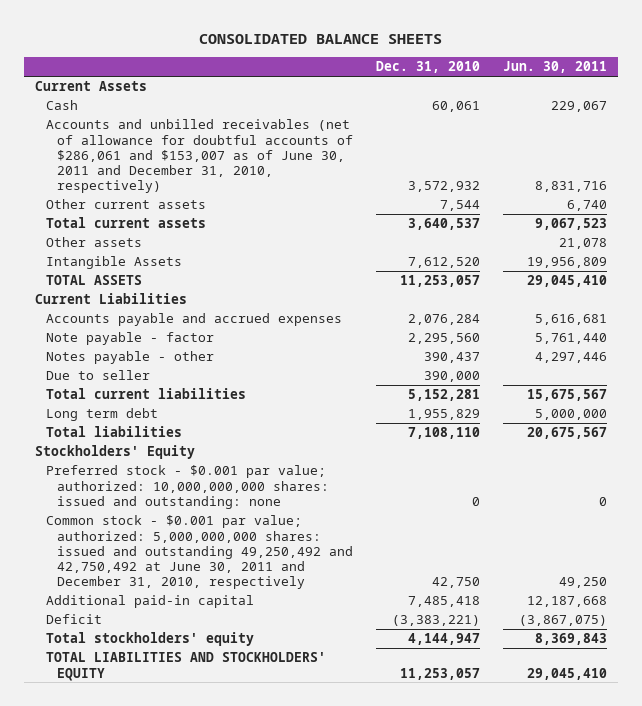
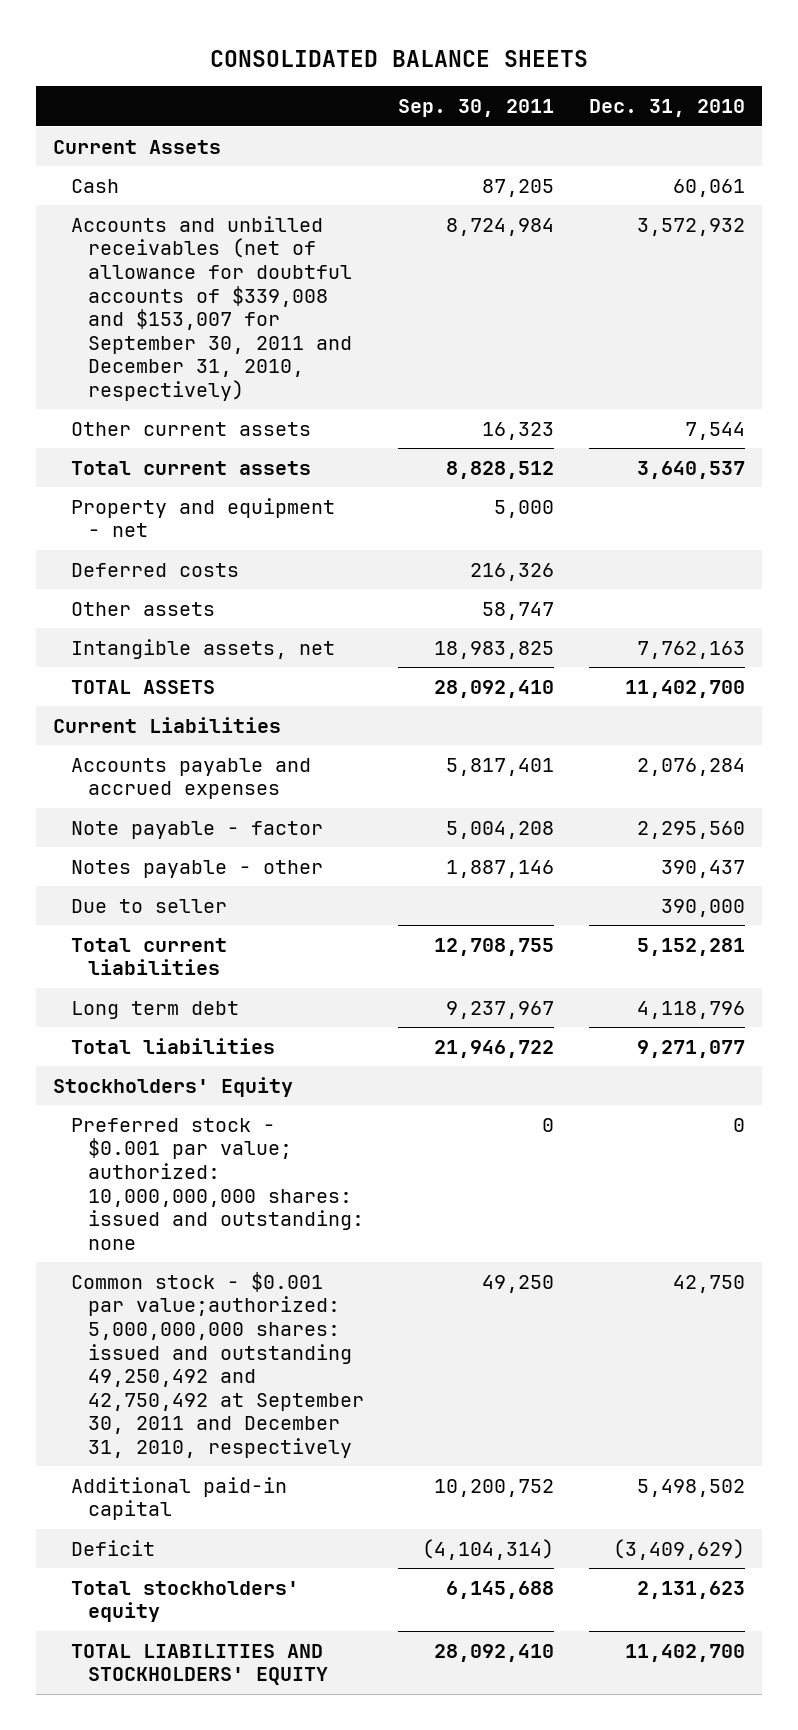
[502,61,607,74] Jun. 30, 2011 -> none
none -> [398,99,555,118] Sep. 30, 2011
[46,119,354,193] Accounts and unbilled receivables (net of allowance for doubtful accounts of $286,061 and $153,007 as of June 30, 2011 and December 31, 2010, respectively) -> [70,215,353,401] Accounts and unbilled receivables (net of allowance for doubtful accounts of $339,008 and $153,007 for September 30, 2011 and December 31, 2010, respectively)
none -> [70,497,335,538] Property and equipment - net
none -> [70,562,239,577] Deferred costs
[46,256,183,270] Intangible Assets -> [70,638,335,659] Intangible assets, net
[408,257,481,269] 7,612,520 -> [636,640,745,659] 7,762,163
[400,275,481,288] 11,253,057 -> [624,679,745,698] 11,402,700
[408,409,481,421] 1,955,829 -> [636,1000,745,1019] 4,118,796
[408,427,481,440] 7,108,110 -> [636,1039,745,1058] 9,271,077
[46,515,354,589] Common stock - $0.001 par value; authorized: 5,000,000,000 shares: issued and outstanding 49,250,492 and 42,750,492 at June 30, 2011 and December 31, 2010, respectively -> [70,1271,365,1458] Common stock - $0.001 par value;authorized: 5,000,000,000 shares: issued and outstanding 49,250,492 and 42,750,492 at September 30, 2011 and December 31, 2010, respectively
[408,596,481,608] 7,485,418 -> [636,1478,745,1497] 5,498,502
[392,615,481,627] (3,383,221) -> [612,1538,745,1560] (3,409,629)
[408,633,481,646] 4,144,947 -> [636,1580,745,1599] 2,131,623
[400,667,481,680] 11,253,057 -> [624,1643,745,1662] 11,402,700

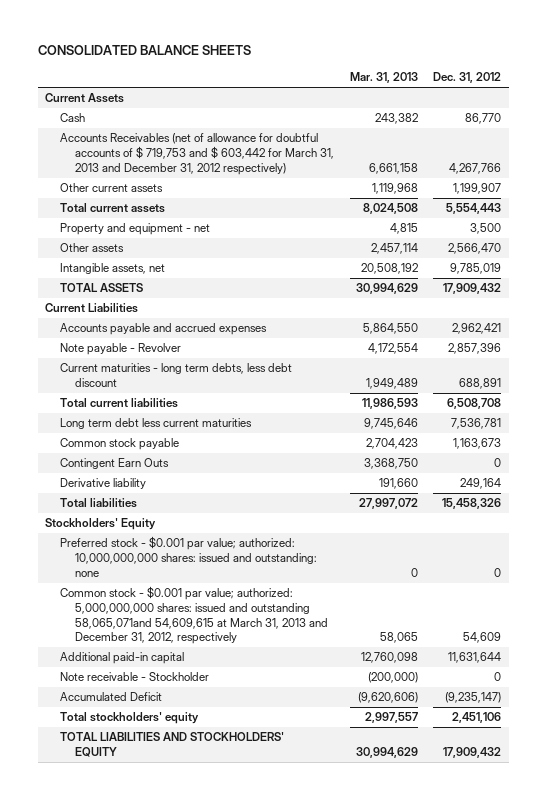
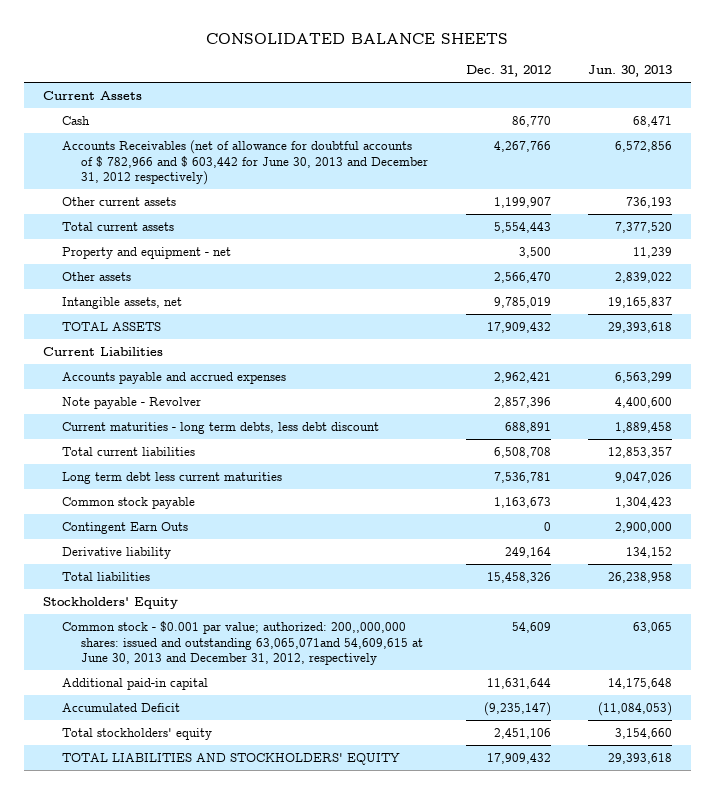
[349,72,418,84] Mar. 31, 2013 -> none
none -> [588,65,673,78] Jun. 30, 2013
[60,133,335,175] Accounts Receivables (net of allowance for doubtful accounts of $ 719,753 and $ 603,442 for March 31, 2013 and December 31, 2012 respectively) -> [61,139,429,186] Accounts Receivables (net of allowance for doubtful accounts of $ 782,966 and $ 603,442 for June 30, 2013 and December 31, 2012 respectively)
[60,536,318,577] Preferred stock - $0.001 par value; authorized: 10,000,000,000 shares: issued and outstanding: none -> none
[60,586,329,645] Common stock - $0.001 par value; authorized: 5,000,000,000 shares: issued and outstanding 58,065,071and 54,609,615 at March 31, 2013 and December 31, 2012, respectively -> [61,620,424,666] Common stock - $0.001 par value; authorized: 200,,000,000 shares: issued and outstanding 63,065,071and 54,609,615 at June 30, 2013 and December 31, 2012, respectively
[60,672,210,682] Note receivable - Stockholder -> none

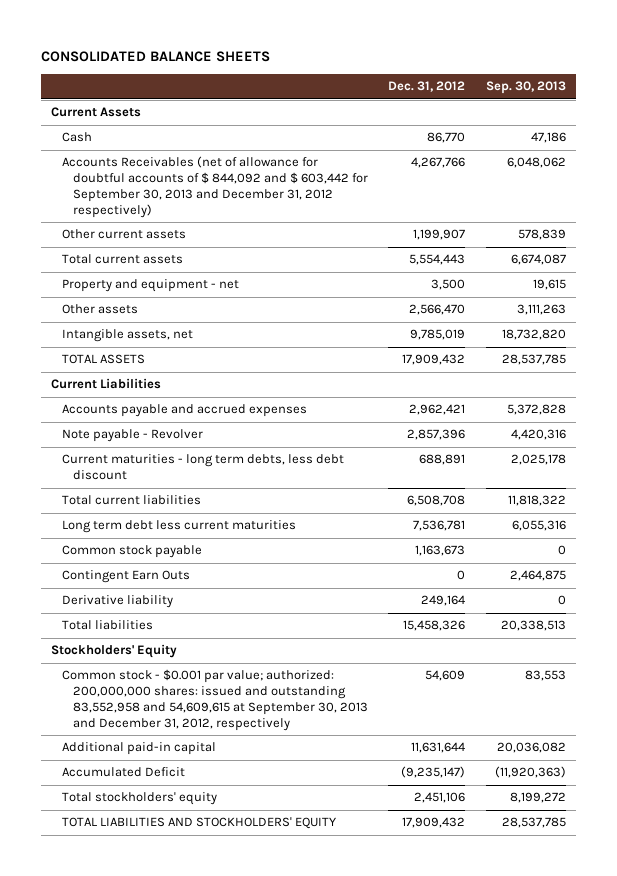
[588,65,673,78] Jun. 30, 2013 -> none
none -> [485,81,566,95] Sep. 30, 2013
[61,139,429,186] Accounts Receivables (net of allowance for doubtful accounts of $ 782,966 and $ 603,442 for June 30, 2013 and December 31, 2012 respectively) -> [62,156,368,218] Accounts Receivables (net of allowance for doubtful accounts of $ 844,092 and $ 603,442 for September 30, 2013 and December 31, 2012 respectively)
[61,620,424,666] Common stock - $0.001 par value; authorized: 200,,000,000 shares: issued and outstanding 63,065,071and 54,609,615 at June 30, 2013 and December 31, 2012, respectively -> [62,669,368,731] Common stock - $0.001 par value; authorized: 200,000,000 shares: issued and outstanding 83,552,958 and 54,609,615 at September 30, 2013 and December 31, 2012, respectively

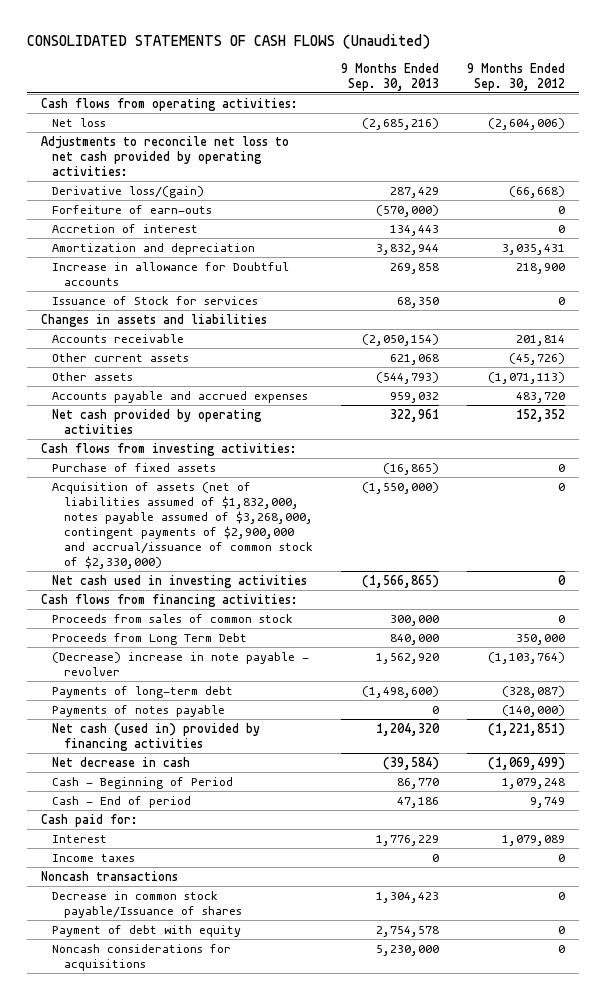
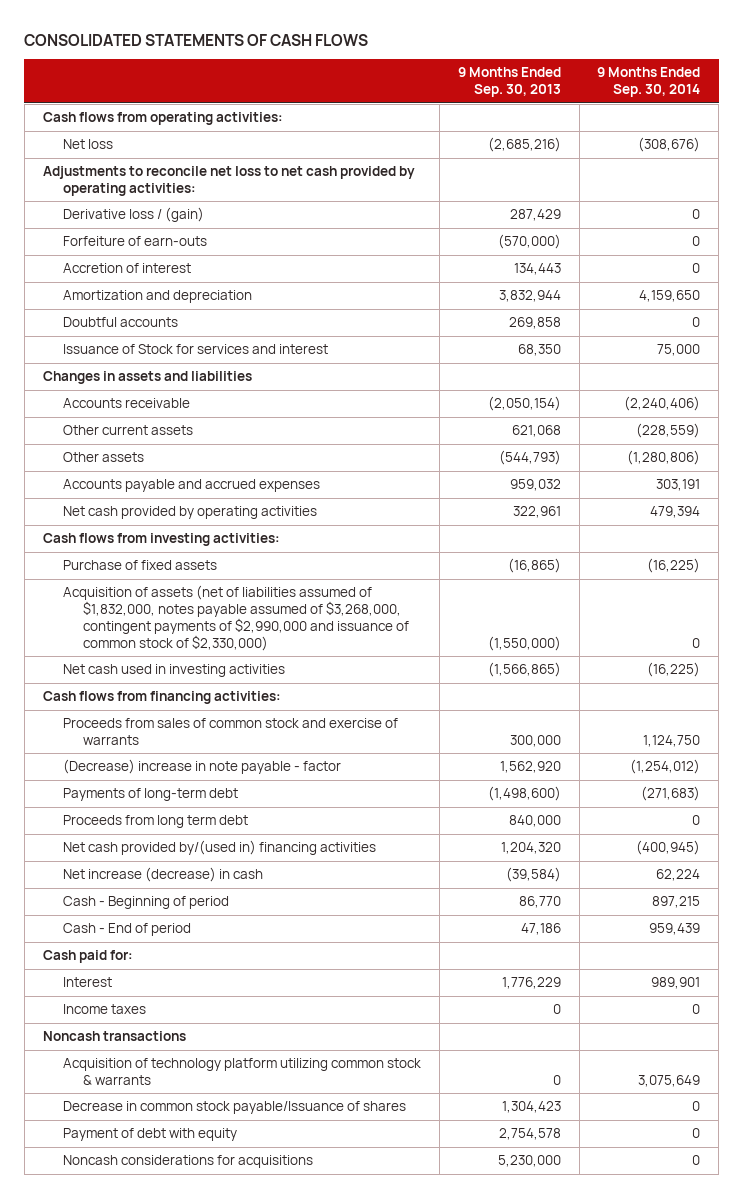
[26,34,430,50] CONSOLIDATED STATEMENTS OF CASH FLOWS (Unaudited) -> [24,33,369,46] CONSOLIDATED STATEMENTS OF CASH FLOWS
[466,62,565,91] 9 Months Ended Sep. 30, 2012 -> none
none -> [597,67,701,98] 9 Months Ended Sep. 30, 2014
[52,185,205,198] Derivative loss/(gain) -> [63,207,205,223] Derivative loss / (gain)
[52,261,290,286] Increase in allowance for Doubtful accounts -> [63,317,179,328] Doubtful accounts
[52,295,259,305] Issuance of Stock for services -> [63,344,329,355] Issuance of Stock for services and interest
[52,481,313,570] Acquisition of assets (net of liabilities assumed of $1,832,000, notes payable assumed of $3,268,000, contingent payments of $2,900,000 and accrual/issuance of common stock of $2,330,000) -> [63,585,410,651] Acquisition of assets (net of liabilities assumed of $1,832,000, notes payable assumed of $3,268,000, contingent payments of $2,990,000 and issuance of common stock of $2,330,000)
[52,632,248,645] Proceeds from Long Term Debt -> none
[52,613,294,623] Proceeds from sales of common stock -> [63,718,399,746] Proceeds from sales of common stock and exercise of warrants
[52,651,310,676] (Decrease) increase in note payable - revolver -> [63,759,342,775] (Decrease) increase in note payable - factor
[52,704,226,717] Payments of notes payable -> none
none -> [63,815,249,829] Proceeds from long term debt
[52,722,261,751] Net cash (used in) provided by financing activities -> [63,840,377,856] Net cash provided by/(used in) financing activities
[52,756,191,767] Net decrease in cash -> [63,867,264,883] Net increase (decrease) in cash
[52,776,234,789] Cash - Beginning of Period -> [63,896,230,910] Cash - Beginning of period
none -> [63,1058,422,1086] Acquisition of technology platform utilizing common stock & warrants

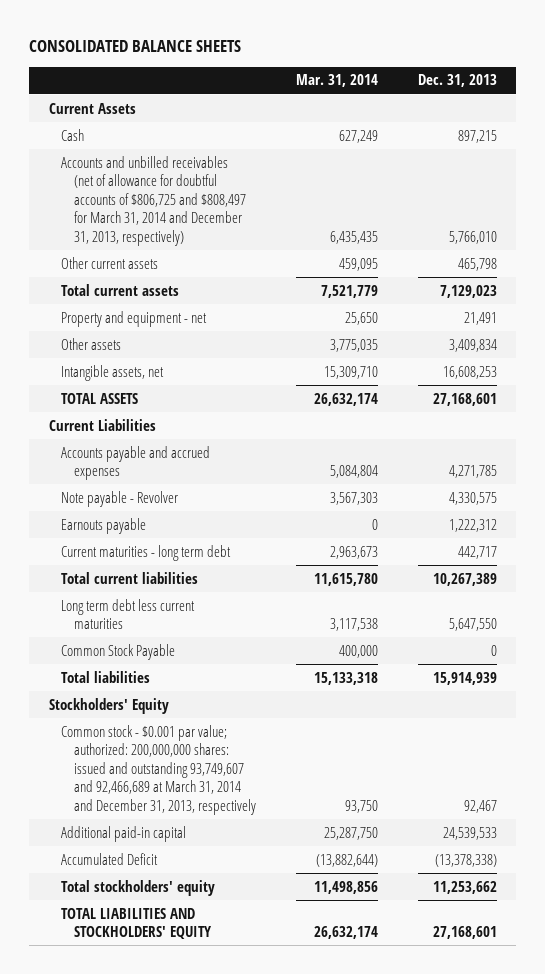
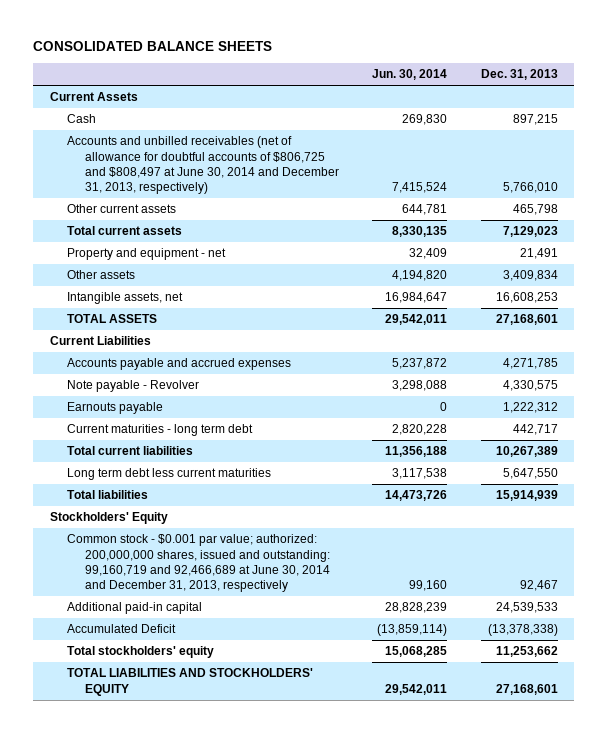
[296,74,379,88] Mar. 31, 2014 -> none
none -> [372,69,448,81] Jun. 30, 2014
[61,155,247,246] Accounts and unbilled receivables (net of allowance for doubtful accounts of $806,725 and $808,497 for March 31, 2014 and December 31, 2013, respectively) -> [67,136,339,195] Accounts and unbilled receivables (net of allowance for doubtful accounts of $806,725 and $808,497 at June 30, 2014 and December 31, 2013, respectively)
[61,643,176,660] Common Stock Payable -> none
[61,724,257,815] Common stock - $0.001 par value; authorized: 200,000,000 shares: issued and outstanding 93,749,607 and 92,466,689 at March 31, 2014 and December 31, 2013, respectively -> [67,534,330,593] Common stock - $0.001 par value; authorized: 200,000,000 shares, issued and outstanding: 99,160,719 and 92,466,689 at June 30, 2014 and December 31, 2013, respectively

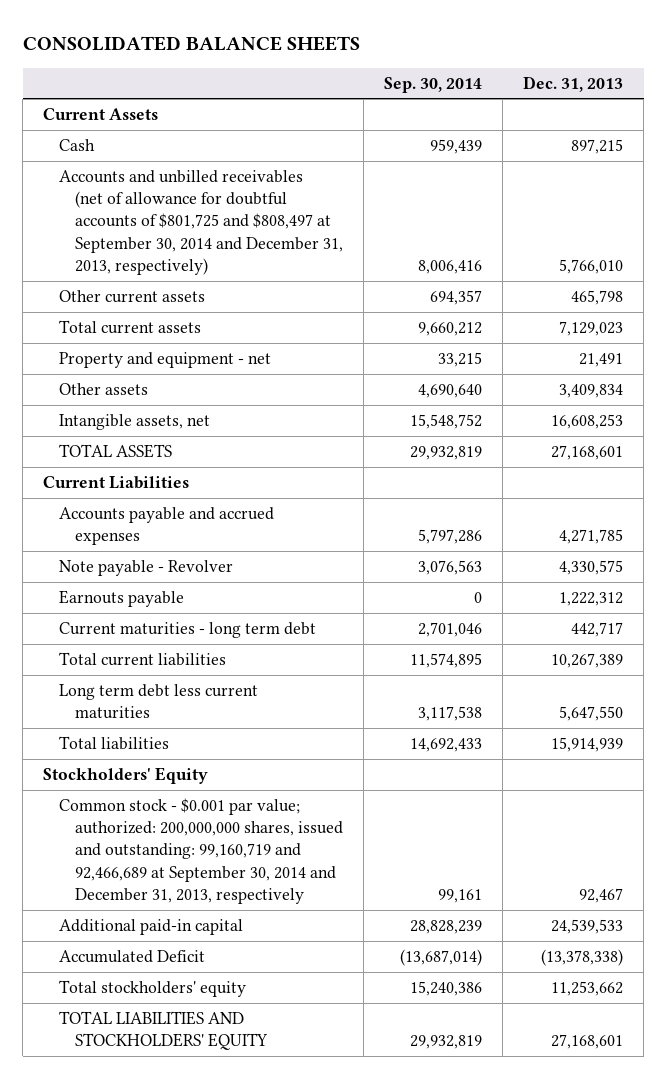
[372,69,448,81] Jun. 30, 2014 -> none
none -> [384,76,483,93] Sep. 30, 2014
[67,136,339,195] Accounts and unbilled receivables (net of allowance for doubtful accounts of $806,725 and $808,497 at June 30, 2014 and December 31, 2013, respectively) -> [59,170,343,275] Accounts and unbilled receivables (net of allowance for doubtful accounts of $801,725 and $808,497 at September 30, 2014 and December 31, 2013, respectively)
[67,534,330,593] Common stock - $0.001 par value; authorized: 200,000,000 shares, issued and outstanding: 99,160,719 and 92,466,689 at June 30, 2014 and December 31, 2013, respectively -> [59,798,343,904] Common stock - $0.001 par value; authorized: 200,000,000 shares, issued and outstanding: 99,160,719 and 92,466,689 at September 30, 2014 and December 31, 2013, respectively

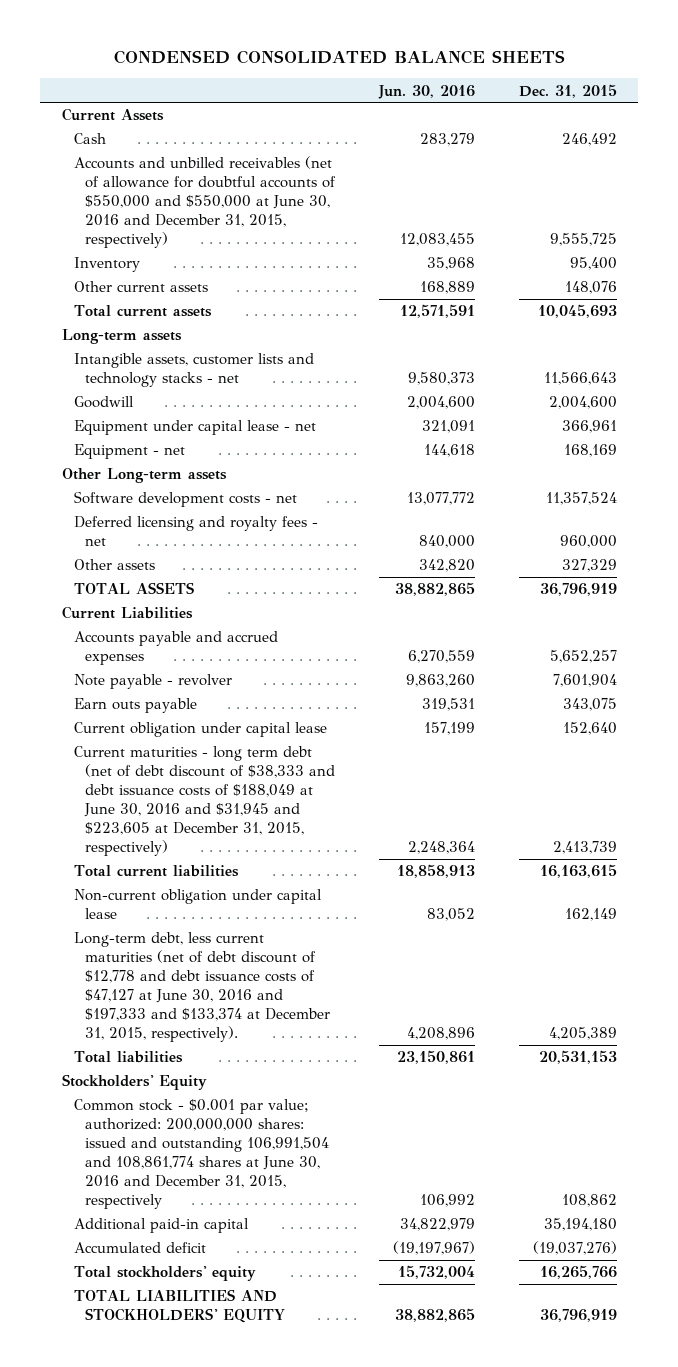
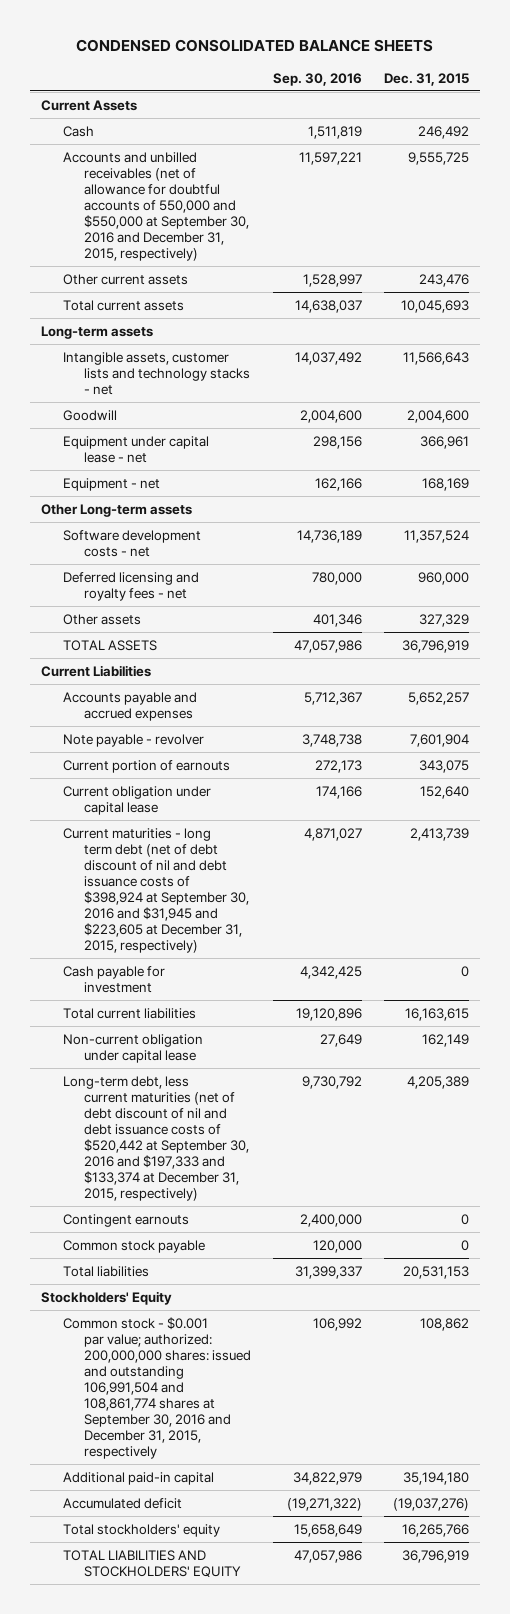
[377,84,475,99] Jun. 30, 2016 -> none
none -> [273,72,363,86] Sep. 30, 2016
[73,257,140,273] Inventory -> none
[73,156,337,249] Accounts and unbilled receivables (net of allowance for doubtful accounts of $550,000 and $550,000 at June 30, 2016 and December 31, 2015, respectively) -> [62,151,250,262] Accounts and unbilled receivables (net of allowance for doubtful accounts of 550,000 and $550,000 at September 30, 2016 and December 31, 2015, respectively)
[564,281,617,295] 148,076 -> [418,273,469,287] 243,476
[73,698,197,714] Earn outs payable -> [62,759,230,773] Current portion of earnouts
[73,746,336,857] Current maturities - long term debt (net of debt discount of $38,333 and debt issuance costs of $188,049 at June 30, 2016 and $31,945 and $223,605 at December 31, 2015, respectively) -> [62,827,250,954] Current maturities - long term debt (net of debt discount of nil and debt issuance costs of $398,924 at September 30, 2016 and $31,945 and $223,605 at December 31, 2015, respectively)
none -> [62,965,165,993] Cash payable for investment
[73,932,331,1043] Long-term debt, less current maturities (net of debt discount of $12,778 and debt issuance costs of $47,127 at June 30, 2016 and $197,333 and $133,374 at December 31, 2015, respectively). -> [62,1075,250,1202] Long-term debt, less current maturities (net of debt discount of nil and debt issuance costs of $520,442 at September 30, 2016 and $197,333 and $133,374 at December 31, 2015, respectively)
none -> [62,1213,189,1227] Contingent earnouts
none -> [62,1239,205,1253] Common stock payable
[73,1099,330,1210] Common stock - $0.001 par value; authorized: 200,000,000 shares: issued and outstanding 106,991,504 and 108,861,774 shares at June 30, 2016 and December 31, 2015, respectively -> [62,1316,252,1460] Common stock - $0.001 par value; authorized: 200,000,000 shares: issued and outstanding 106,991,504 and 108,861,774 shares at September 30, 2016 and December 31, 2015, respectively

